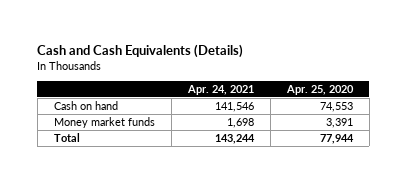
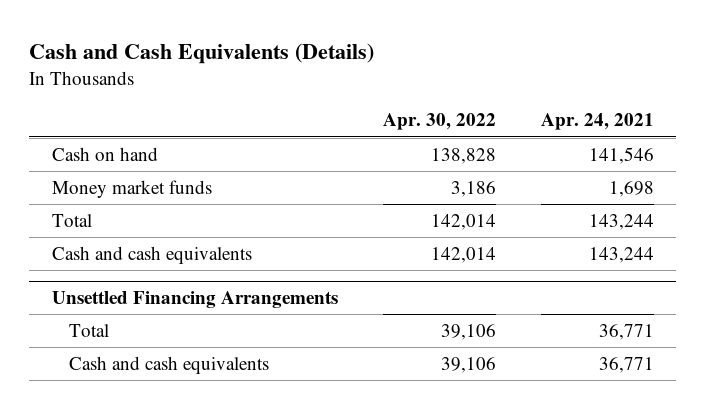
[285,84,354,95] Apr. 25, 2020 -> none
none -> [382,113,496,131] Apr. 30, 2022
none -> [51,245,252,264] Cash and cash equivalents
none -> [51,291,338,309] Unsettled Financing Arrangements
none -> [68,323,109,337] Total
none -> [68,355,269,374] Cash and cash equivalents

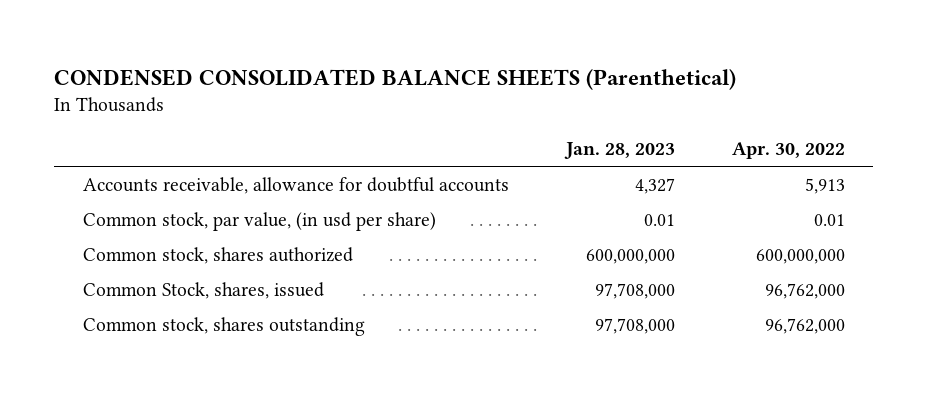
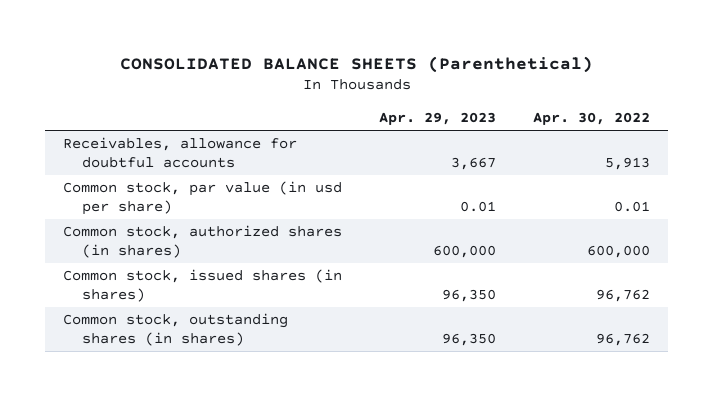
[54,68,737,90] CONDENSED CONSOLIDATED BALANCE SHEETS (Parenthetical) -> [119,55,593,73] CONSOLIDATED BALANCE SHEETS (Parenthetical)
[563,142,675,160] Jan. 28, 2023 -> none
none -> [379,112,497,126] Apr. 29, 2023
[82,176,509,194] Accounts receivable, allowance for doubtful accounts -> [63,137,298,168] Receivables, allowance for doubtful accounts
[82,211,436,231] Common stock, par value, (in usd per share) -> [63,181,343,215] Common stock, par value (in usd per share)
[82,246,353,264] Common stock, shares authorized -> [63,225,343,258] Common stock, authorized shares (in shares)
[755,248,845,264] 600,000,000 -> [586,244,650,258] 600,000
[82,281,324,299] Common Stock, shares, issued -> [63,269,343,302] Common stock, issued shares (in shares)
[764,282,845,299] 96,762,000 -> [595,288,650,302] 96,762
[82,316,365,336] Common stock, shares outstanding -> [63,313,289,346] Common stock, outstanding shares (in shares)
[764,317,845,334] 96,762,000 -> [595,332,650,346] 96,762

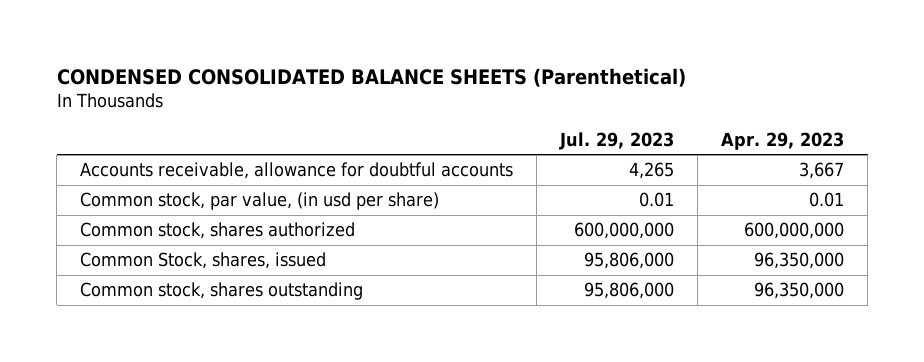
[119,55,593,73] CONSOLIDATED BALANCE SHEETS (Parenthetical) -> [56,67,686,87] CONDENSED CONSOLIDATED BALANCE SHEETS (Parenthetical)
[532,112,650,126] Apr. 30, 2022 -> none
none -> [559,131,675,150] Jul. 29, 2023
[63,137,298,168] Receivables, allowance for doubtful accounts -> [80,162,514,180] Accounts receivable, allowance for doubtful accounts
[63,181,343,215] Common stock, par value (in usd per share) -> [80,192,440,211] Common stock, par value, (in usd per share)
[63,225,343,258] Common stock, authorized shares (in shares) -> [80,222,356,240] Common stock, shares authorized
[433,244,497,258] 600,000 -> [744,222,845,240] 600,000,000
[63,269,343,302] Common stock, issued shares (in shares) -> [80,252,327,270] Common Stock, shares, issued
[442,288,497,302] 96,350 -> [754,252,845,270] 96,350,000
[63,313,289,346] Common stock, outstanding shares (in shares) -> [80,282,364,301] Common stock, shares outstanding
[442,332,497,346] 96,350 -> [754,282,845,300] 96,350,000

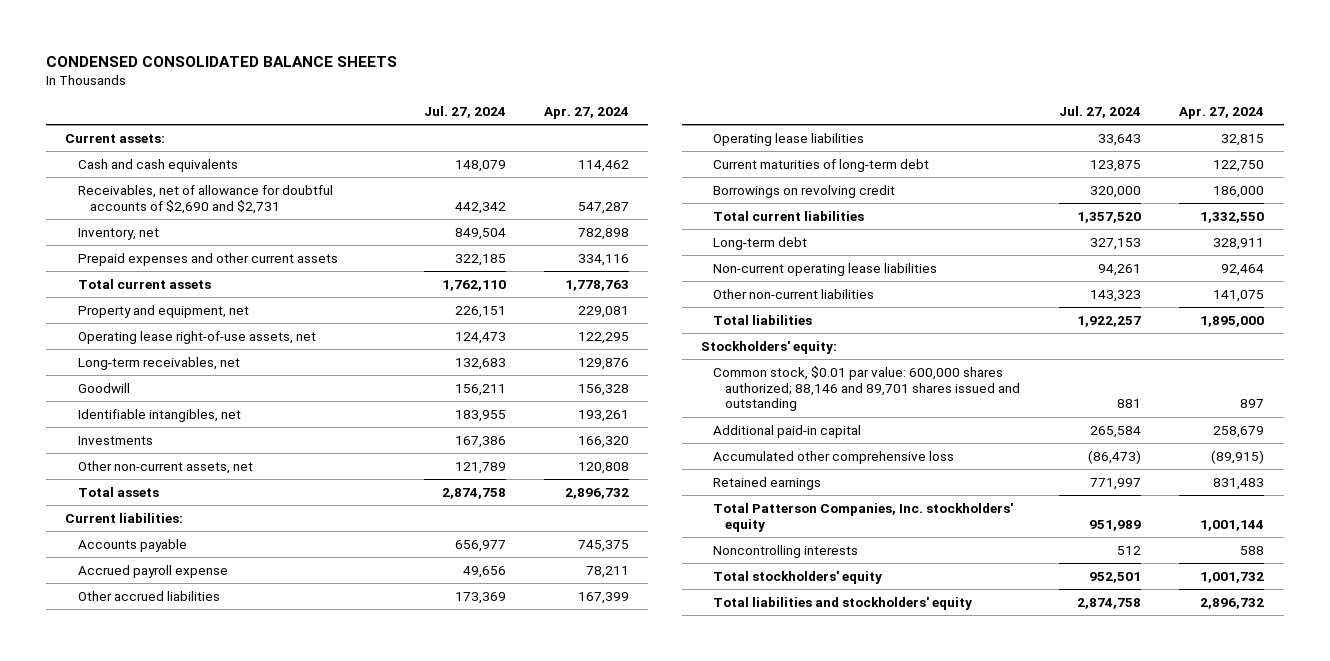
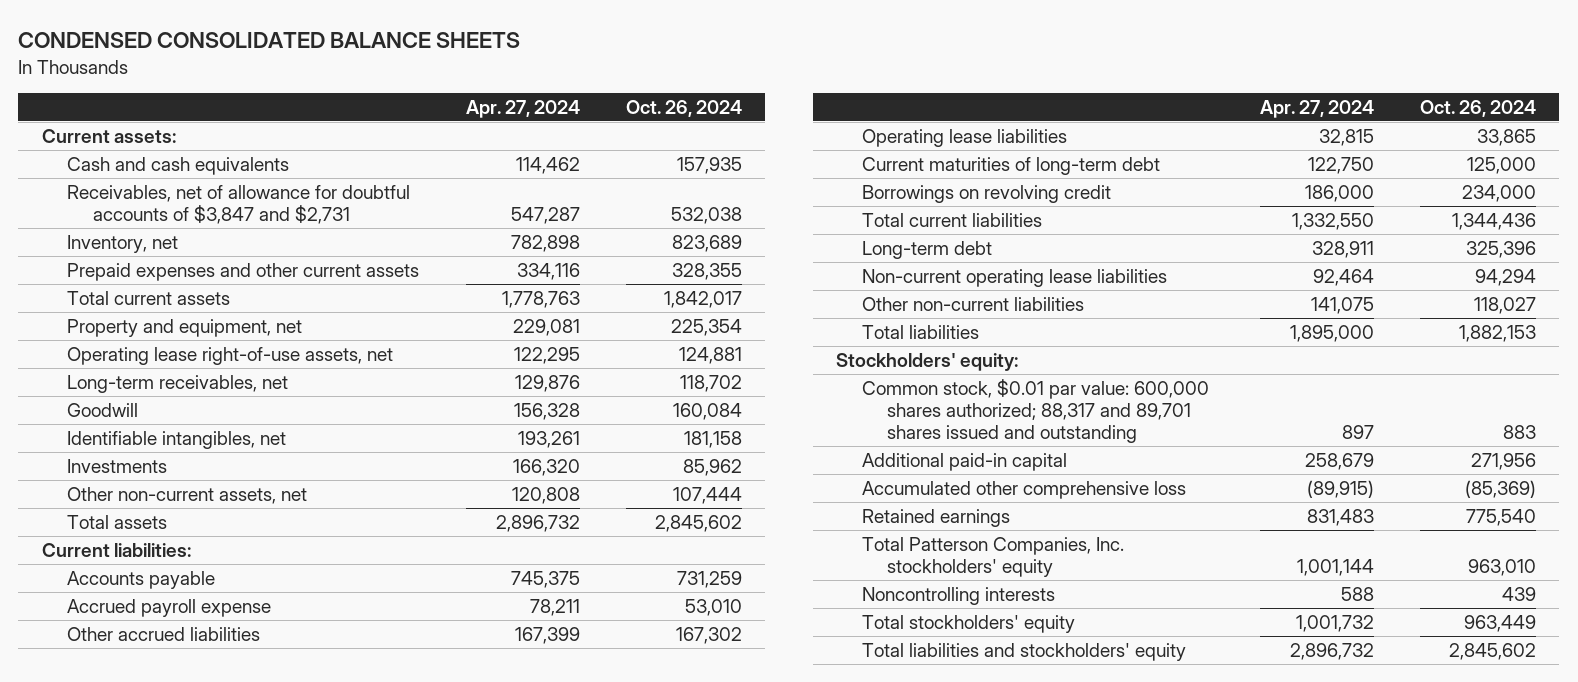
[423,105,506,118] Jul. 27, 2024 -> none
none -> [626,99,743,117] Oct. 26, 2024
[77,184,333,214] Receivables, net of allowance for doubtful accounts of $2,690 and $2,731 -> [67,184,411,224] Receivables, net of allowance for doubtful accounts of $3,847 and $2,731
[713,365,1021,412] Common stock, $0.01 par value: 600,000 shares authorized; 88,146 and 89,701 shares issued and outstanding -> [861,378,1209,443] Common stock, $0.01 par value: 600,000 shares authorized; 88,317 and 89,701 shares issued and outstanding

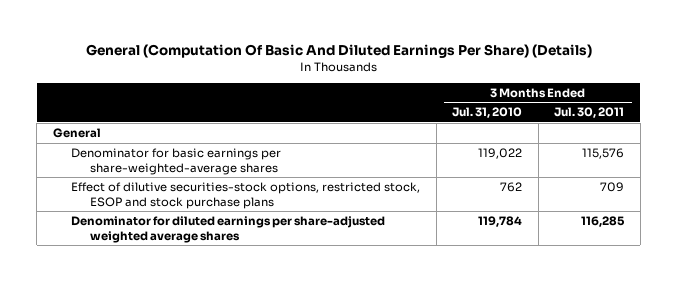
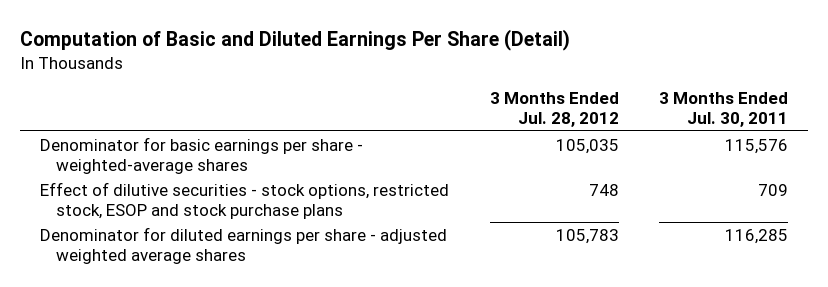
[85,43,592,58] General (Computation Of Basic And Diluted Earnings Per Share) (Details) -> [19,28,570,51] Computation of Basic and Diluted Earnings Per Share (Detail)
[452,107,523,119] Jul. 31, 2010 -> none
none -> [489,92,619,128] 3 Months Ended Jul. 28, 2012
[52,128,101,139] General -> none
[71,148,282,175] Denominator for basic earnings per share-weighted-average shares -> [39,136,363,174] Denominator for basic earnings per share - weighted-average shares
[71,182,421,209] Effect of dilutive securities-stock options, restricted stock, ESOP and stock purchase plans -> [39,181,449,219] Effect of dilutive securities - stock options, restricted stock, ESOP and stock purchase plans
[71,216,386,243] Denominator for diluted earnings per share-adjusted weighted average shares -> [39,226,447,264] Denominator for diluted earnings per share - adjusted weighted average shares

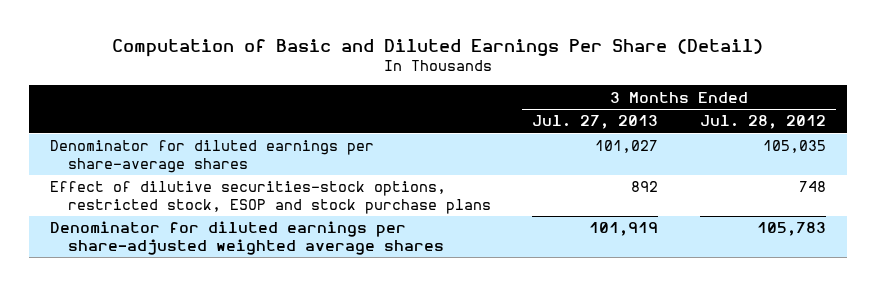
[659,92,789,128] 3 Months Ended Jul. 30, 2011 -> none
none -> [532,115,659,130] Jul. 27, 2013
[39,136,363,174] Denominator for basic earnings per share - weighted-average shares -> [50,140,375,173] Denominator for diluted earnings per share-average shares
[39,181,449,219] Effect of dilutive securities - stock options, restricted stock, ESOP and stock purchase plans -> [50,181,491,214] Effect of dilutive securities-stock options, restricted stock, ESOP and stock purchase plans
[39,226,447,264] Denominator for diluted earnings per share - adjusted weighted average shares -> [50,221,444,255] Denominator for diluted earnings per share-adjusted weighted average shares

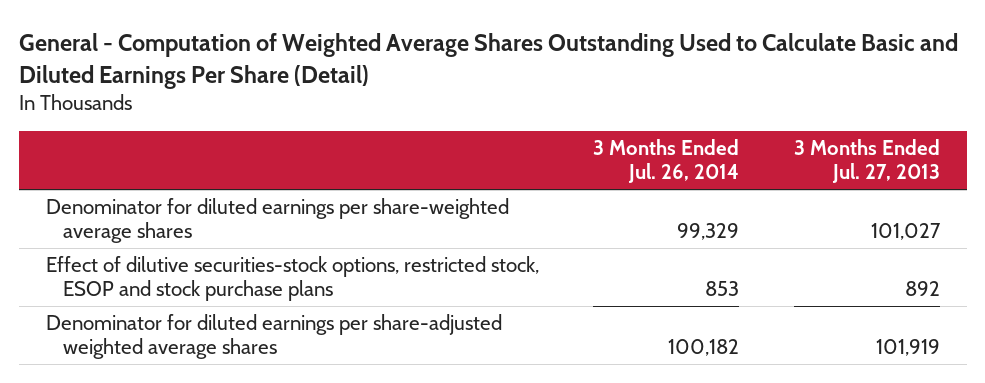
[111,38,763,57] Computation of Basic and Diluted Earnings Per Share (Detail) -> [18,32,958,89] General - Computation of Weighted Average Shares Outstanding Used to Calculate Basic and Diluted Earnings Per Share (Detail)
[699,115,826,130] Jul. 28, 2012 -> none
none -> [593,139,740,184] 3 Months Ended Jul. 26, 2014
[50,140,375,173] Denominator for diluted earnings per share-average shares -> [45,198,509,244] Denominator for diluted earnings per share-weighted average shares

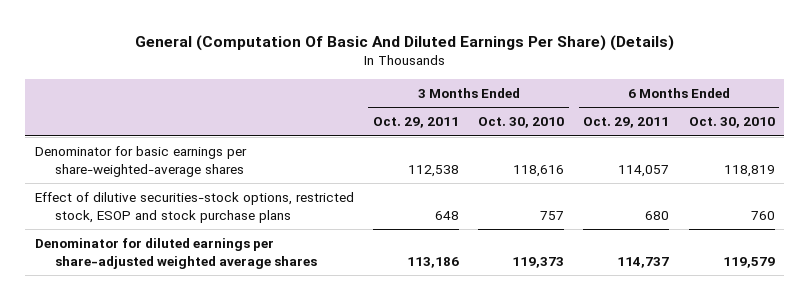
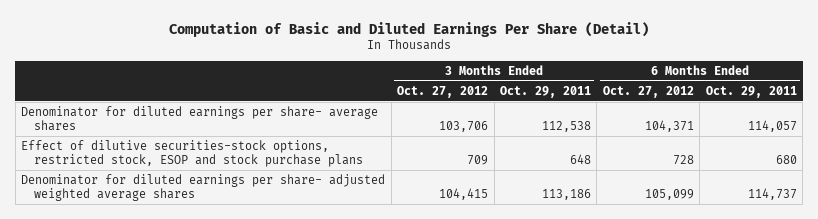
[134,34,674,51] General (Computation Of Basic And Diluted Earnings Per Share) (Details) -> [169,21,650,37] Computation of Basic and Diluted Earnings Per Share (Detail)
[478,117,565,129] Oct. 30, 2010 -> none
[688,117,775,129] Oct. 30, 2010 -> none
none -> [397,85,489,98] Oct. 27, 2012
none -> [602,85,694,98] Oct. 27, 2012
[35,146,248,177] Denominator for basic earnings per share-weighted-average shares -> [21,105,379,132] Denominator for diluted earnings per share- average shares
[35,238,318,269] Denominator for diluted earnings per share-adjusted weighted average shares -> [21,173,386,202] Denominator for diluted earnings per share- adjusted weighted average shares

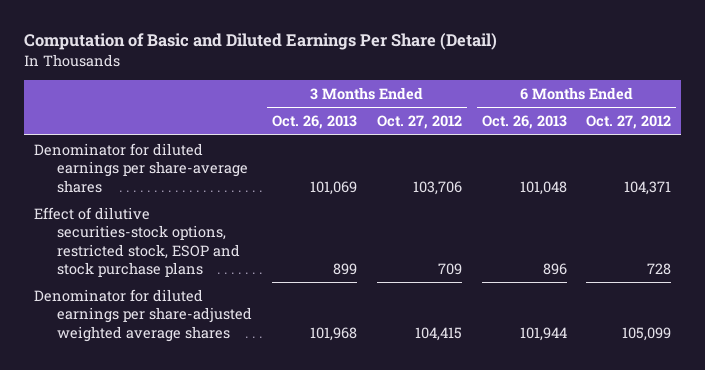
[500,85,592,98] Oct. 29, 2011 -> none
[705,85,797,98] Oct. 29, 2011 -> none
none -> [271,115,357,130] Oct. 26, 2013
none -> [481,115,567,130] Oct. 26, 2013
[21,105,379,132] Denominator for diluted earnings per share- average shares -> [33,142,248,193] Denominator for diluted earnings per share-average shares
[21,173,386,202] Denominator for diluted earnings per share- adjusted weighted average shares -> [33,288,252,342] Denominator for diluted earnings per share-adjusted weighted average shares

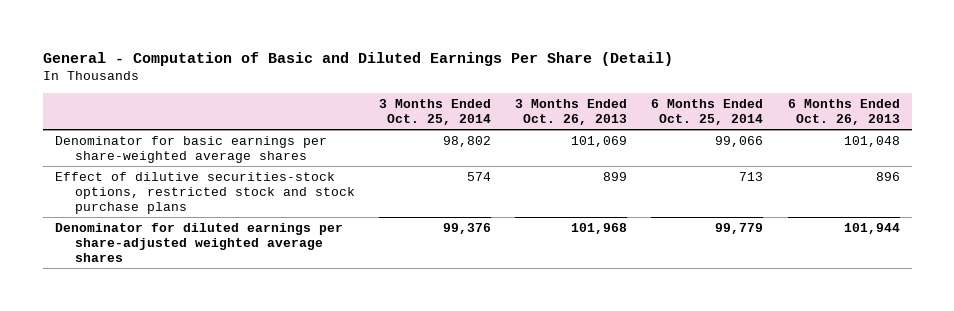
[23,33,497,51] Computation of Basic and Diluted Earnings Per Share (Detail) -> [42,51,673,66] General - Computation of Basic and Diluted Earnings Per Share (Detail)
[376,115,462,130] Oct. 27, 2012 -> none
[586,115,672,130] Oct. 27, 2012 -> none
none -> [378,98,491,125] 3 Months Ended Oct. 25, 2014
none -> [651,98,764,125] 6 Months Ended Oct. 25, 2014
[33,142,248,193] Denominator for diluted earnings per share-average shares -> [54,135,327,163] Denominator for basic earnings per share-weighted average shares
[33,206,240,277] Effect of dilutive securities-stock options, restricted stock, ESOP and stock purchase plans -> [54,171,355,214] Effect of dilutive securities-stock options, restricted stock and stock purchase plans

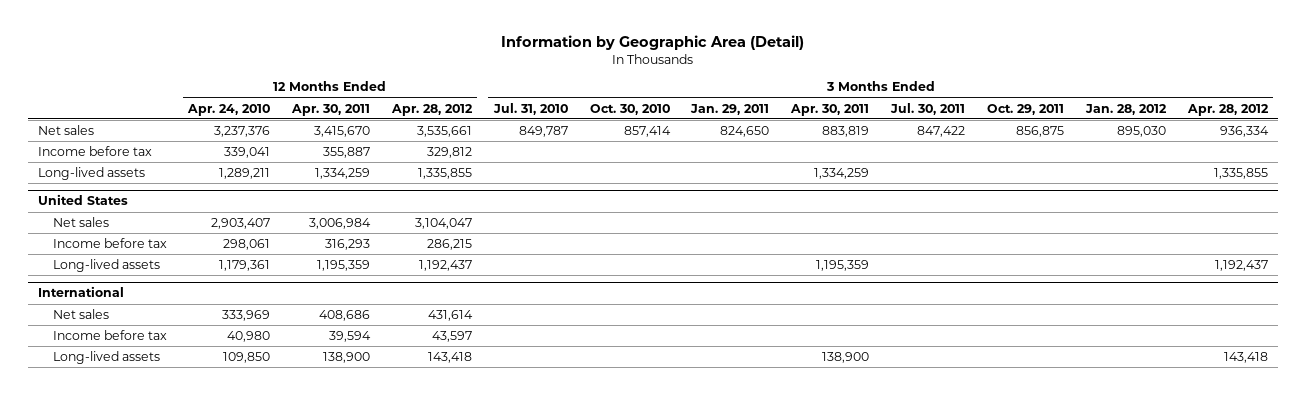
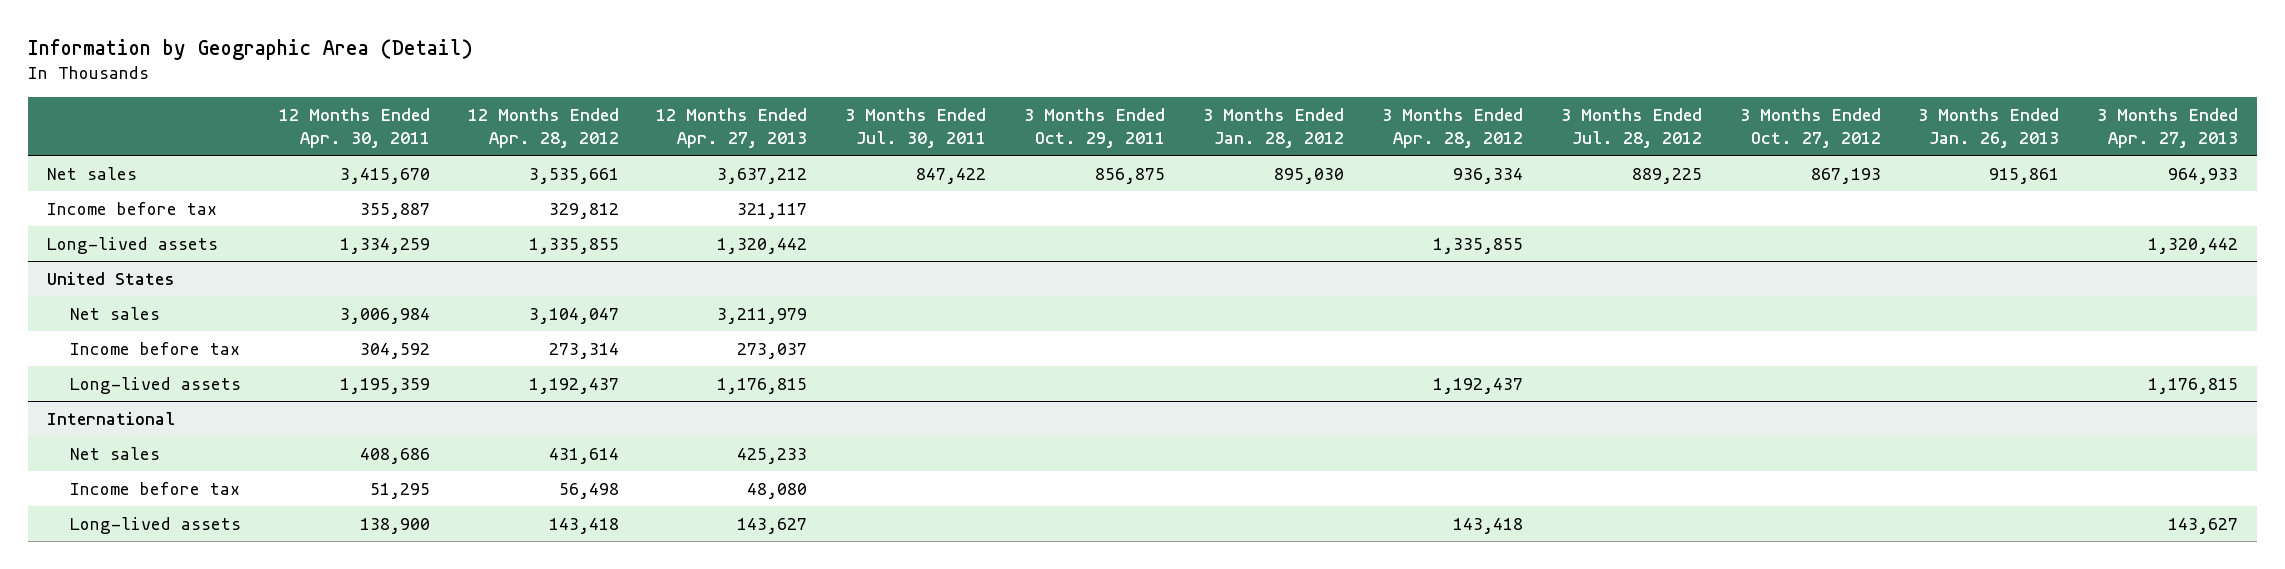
[187,103,271,116] Apr. 24, 2010 -> none
[492,102,568,115] Jul. 31, 2010 -> none
[589,103,670,115] Oct. 30, 2010 -> none
[690,103,770,115] Jan. 29, 2011 -> none
[790,103,870,116] Apr. 30, 2011 -> none
none -> [656,107,808,148] 12 Months Ended Apr. 27, 2013
none -> [1560,107,1702,148] 3 Months Ended Jul. 28, 2012
none -> [1739,107,1881,148] 3 Months Ended Oct. 27, 2012
none -> [1918,107,2060,148] 3 Months Ended Jan. 26, 2013
none -> [2097,107,2239,148] 3 Months Ended Apr. 27, 2013
[325,239,371,251] 316,293 -> [359,342,430,359] 304,592
[426,239,472,251] 286,215 -> [548,342,619,359] 273,314
[329,331,372,343] 39,594 -> [369,482,430,499] 51,295
[431,331,472,343] 43,597 -> [558,482,619,499] 56,498

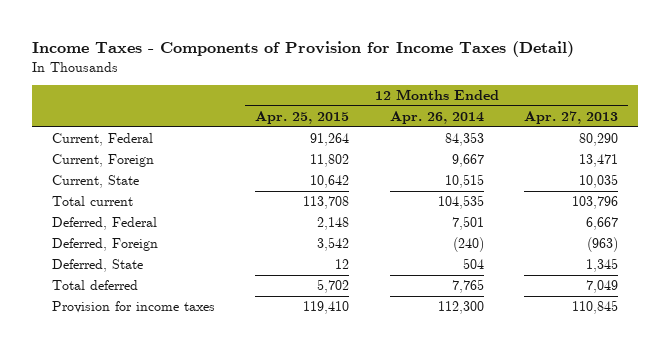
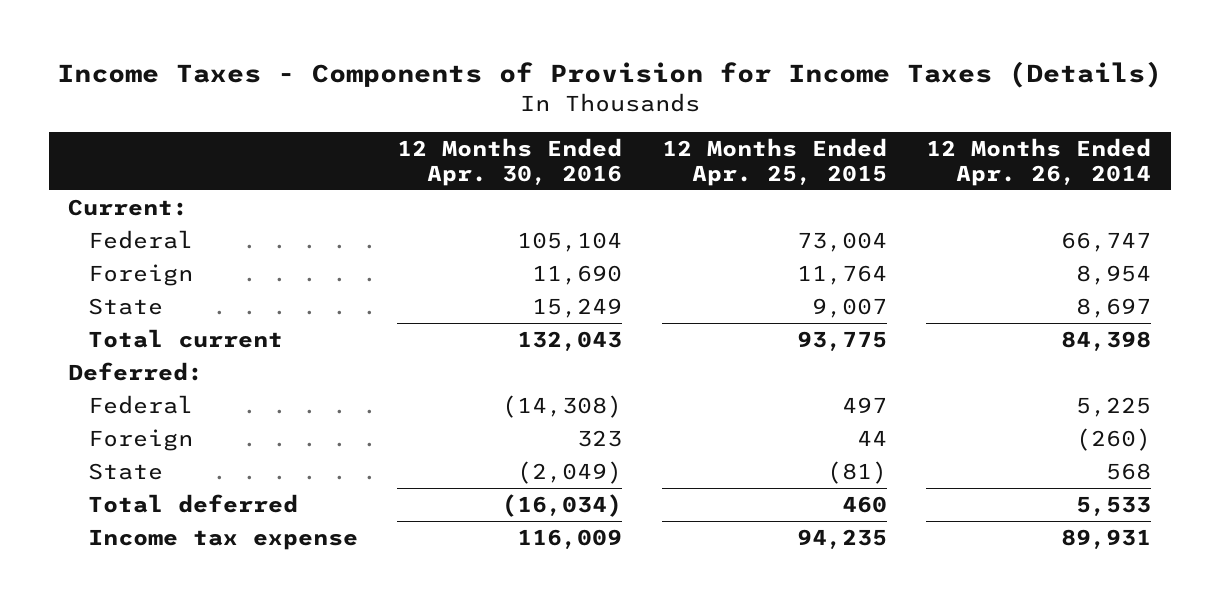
[32,41,575,58] Income Taxes - Components of Provision for Income Taxes (Detail) -> [56,60,1162,88] Income Taxes - Components of Provision for Income Taxes (Details)
[524,110,619,124] Apr. 27, 2013 -> none
none -> [397,137,623,186] 12 Months Ended Apr. 30, 2016
none -> [68,198,189,216] Current:
[52,133,154,147] Current, Federal -> [87,229,193,249] Federal
[310,133,350,147] 91,264 -> [796,231,887,252] 73,004
[444,132,484,147] 84,353 -> [1061,231,1152,252] 66,747
[52,154,155,168] Current, Foreign -> [87,263,193,286] Foreign
[310,154,350,168] 11,802 -> [796,264,887,285] 11,764
[451,154,484,168] 9,667 -> [1076,264,1152,285] 8,954
[52,175,140,189] Current, State -> [87,297,163,315] State
[310,175,350,189] 10,642 -> [811,297,887,318] 9,007
[444,174,484,189] 10,515 -> [1076,297,1152,318] 8,697
[303,196,350,210] 113,708 -> [796,330,887,351] 93,775
[437,195,484,210] 104,535 -> [1061,330,1152,351] 84,398
none -> [68,361,204,381] Deferred:
[52,217,158,231] Deferred, Federal -> [87,394,193,414] Federal
[317,217,350,231] 2,148 -> [841,396,887,413] 497
[451,216,484,231] 7,501 -> [1076,396,1152,417] 5,225
[52,238,159,252] Deferred, Foreign -> [87,428,193,451] Foreign
[317,237,350,252] 3,542 -> [856,429,887,446] 44
[452,237,484,253] (240) -> [1076,427,1152,451] (260)
[52,259,144,273] Deferred, State -> [87,462,163,480] State
[335,259,350,270] 12 -> [826,460,887,484] (81)
[462,258,484,270] 504 -> [1106,462,1152,480] 568
[317,279,350,294] 5,702 -> [841,495,887,513] 460
[451,279,484,294] 7,765 -> [1076,495,1152,516] 5,533
[52,301,216,314] Provision for income taxes -> [87,528,358,550] Income tax expense
[303,301,350,315] 119,410 -> [796,528,887,549] 94,235
[437,301,484,315] 112,300 -> [1061,528,1152,549] 89,931

